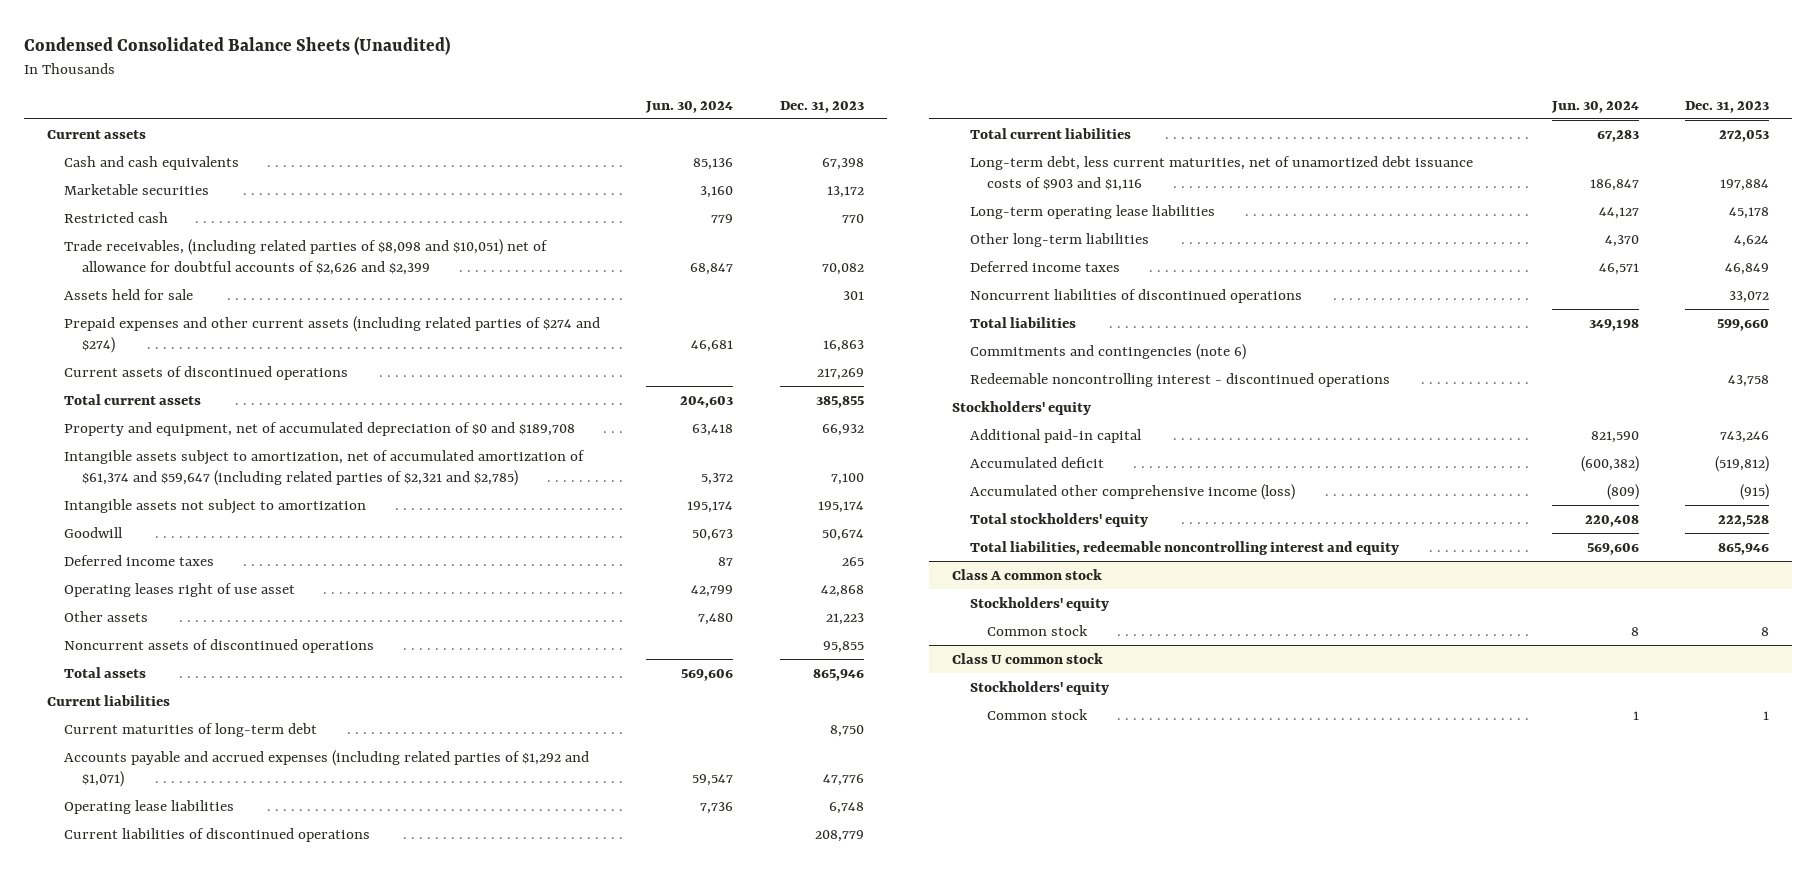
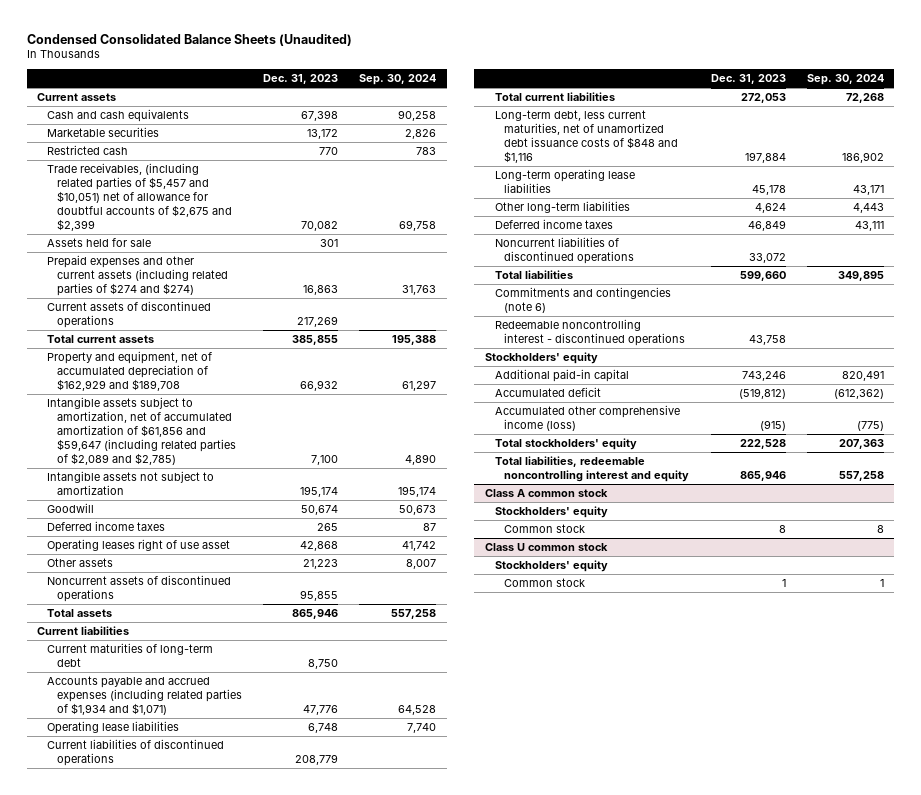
[645,100,734,113] Jun. 30, 2024 -> none
none -> [359,74,437,86] Sep. 30, 2024
[64,238,549,276] Trade receivables, (including related parties of $8,098 and $10,051) net of allowance for doubtful accounts of $2,626 and $2,399 -> [46,162,232,232] Trade receivables, (including related parties of $5,457 and $10,051) net of allowance for doubtful accounts of $2,675 and $2,399
[64,421,576,436] Property and equipment, net of accumulated depreciation of $0 and $189,708 -> [46,350,212,392] Property and equipment, net of accumulated depreciation of $162,929 and $189,708
[64,449,586,487] Intangible assets subject to amortization, net of accumulated amortization of $61,374 and $59,647 (including related parties of $2,321 and $2,785) -> [46,396,236,466] Intangible assets subject to amortization, net of accumulated amortization of $61,856 and $59,647 (including related parties of $2,089 and $2,785)
[64,749,590,788] Accounts payable and accrued expenses (including related parties of $1,292 and $1,071) -> [46,675,242,716] Accounts payable and accrued expenses (including related parties of $1,934 and $1,071)
[969,155,1473,192] Long-term debt, less current maturities, net of unamortized debt issuance costs of $903 and $1,116 -> [494,109,679,164] Long-term debt, less current maturities, net of unamortized debt issuance costs of $848 and $1,116

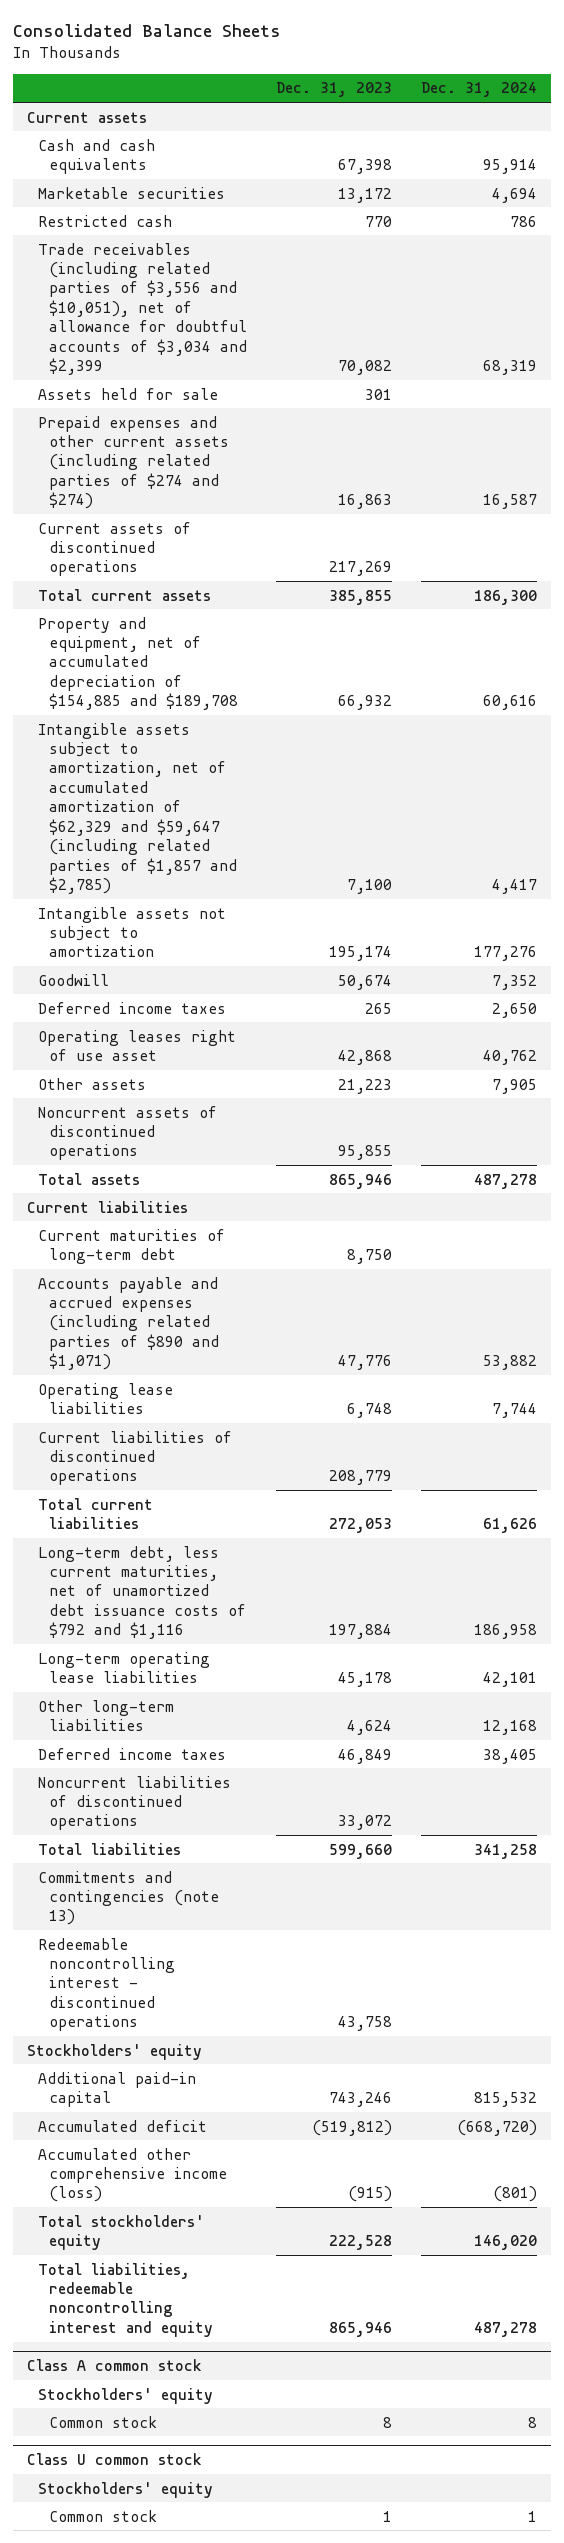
[26,33,352,46] Condensed Consolidated Balance Sheets (Unaudited) -> [13,24,282,38] Consolidated Balance Sheets
[359,74,437,86] Sep. 30, 2024 -> none
none -> [420,82,537,98] Dec. 31, 2024
[46,162,232,232] Trade receivables, (including related parties of $5,457 and $10,051) net of allowance for doubtful accounts of $2,675 and $2,399 -> [38,242,248,376] Trade receivables (including related parties of $3,556 and $10,051), net of allowance for doubtful accounts of $3,034 and $2,399
[46,350,212,392] Property and equipment, net of accumulated depreciation of $162,929 and $189,708 -> [38,616,239,711] Property and equipment, net of accumulated depreciation of $154,885 and $189,708
[46,396,236,466] Intangible assets subject to amortization, net of accumulated amortization of $61,856 and $59,647 (including related parties of $2,089 and $2,785) -> [38,722,238,895] Intangible assets subject to amortization, net of accumulated amortization of $62,329 and $59,647 (including related parties of $1,857 and $2,785)
[46,675,242,716] Accounts payable and accrued expenses (including related parties of $1,934 and $1,071) -> [38,1276,220,1371] Accounts payable and accrued expenses (including related parties of $890 and $1,071)
[494,109,679,164] Long-term debt, less current maturities, net of unamortized debt issuance costs of $848 and $1,116 -> [38,1545,247,1640] Long-term debt, less current maturities, net of unamortized debt issuance costs of $792 and $1,116
[494,286,671,313] Commitments and contingencies (note 6) -> [38,1870,220,1926] Commitments and contingencies (note 13)

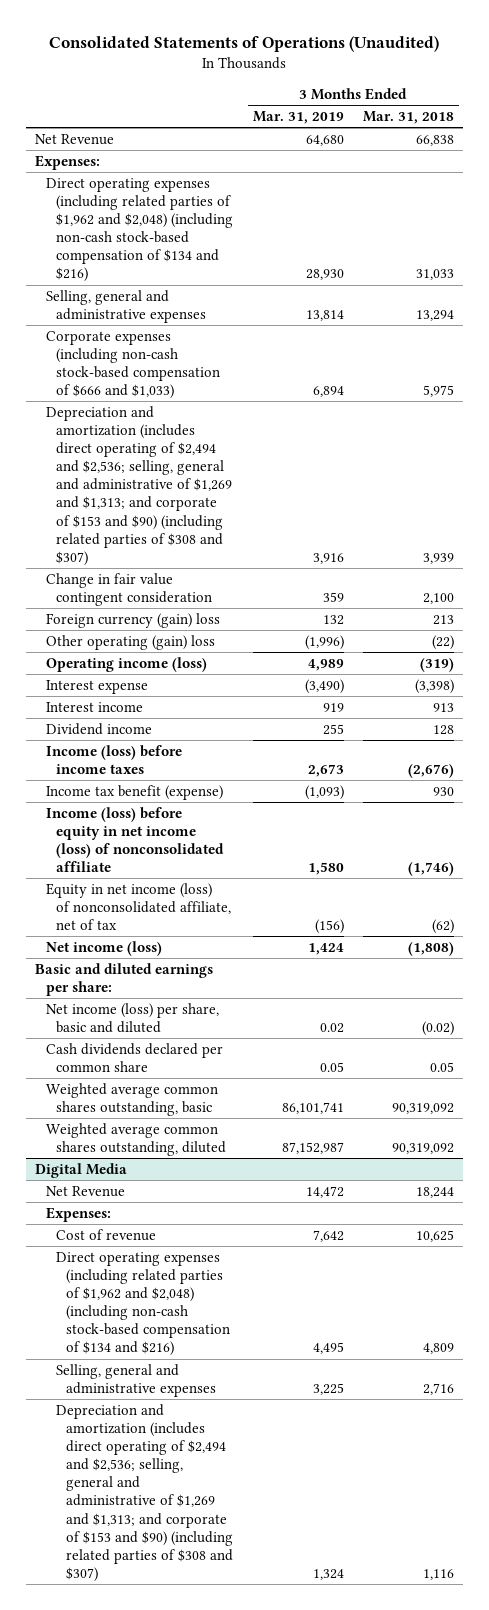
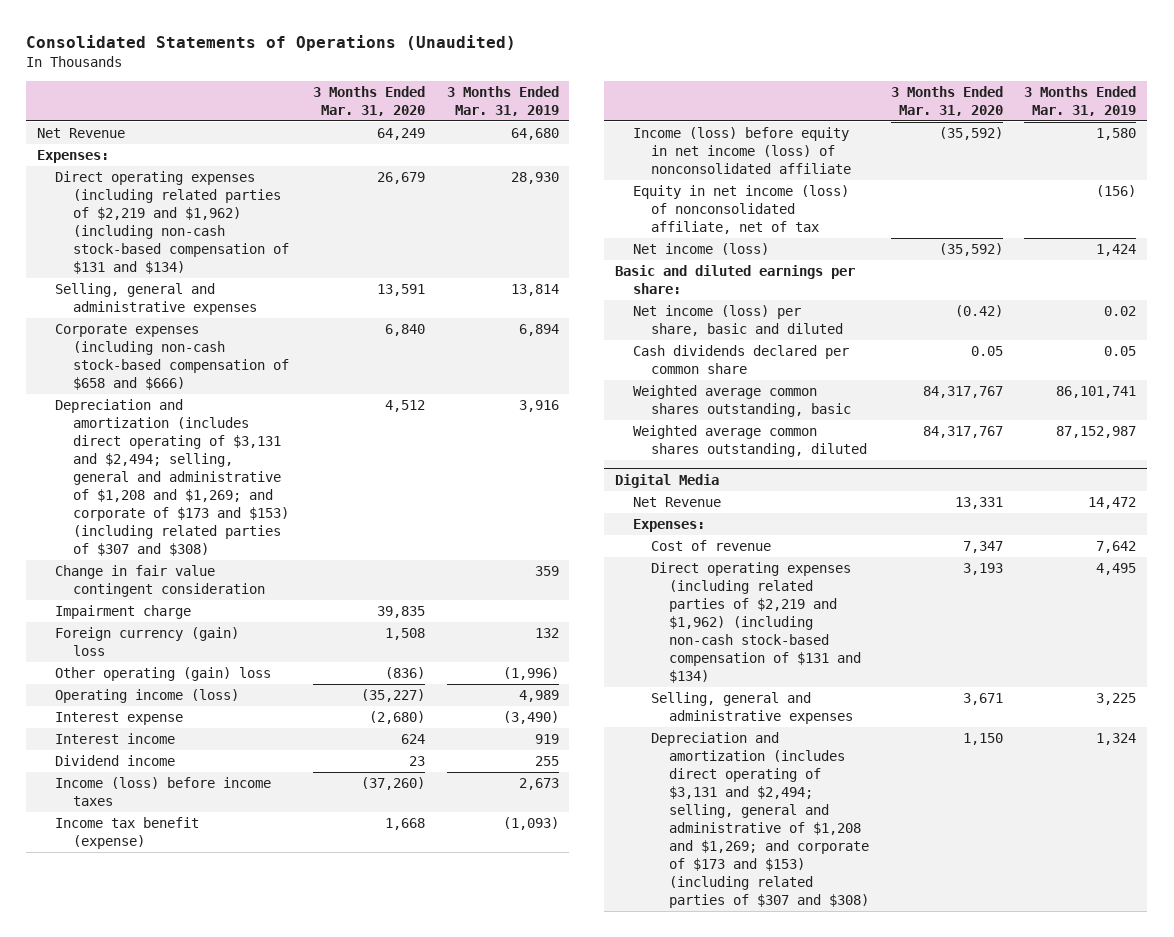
[362,111,454,125] Mar. 31, 2018 -> none
none -> [313,86,426,116] 3 Months Ended Mar. 31, 2020
[45,177,233,283] Direct operating expenses (including related parties of $1,962 and $2,048) (including non-cash stock-based compensation of $134 and $216) -> [55,171,290,274] Direct operating expenses (including related parties of $2,219 and $1,962) (including non-cash stock-based compensation of $131 and $134)
[45,330,220,400] Corporate expenses (including non-cash stock-based compensation of $666 and $1,033) -> [55,324,290,390] Corporate expenses (including non-cash stock-based compensation of $658 and $666)
[45,405,232,566] Depreciation and amortization (includes direct operating of $2,494 and $2,536; selling, general and administrative of $1,269 and $1,313; and corporate of $153 and $90) (including related parties of $308 and $307) -> [55,399,290,556] Depreciation and amortization (includes direct operating of $3,131 and $2,494; selling, general and administrative of $1,208 and $1,269; and corporate of $173 and $153) (including related parties of $307 and $308)
none -> [55,605,192,620] Impairment charge
[55,1251,231,1357] Direct operating expenses (including related parties of $1,962 and $2,048) (including non-cash stock-based compensation of $134 and $216) -> [651,562,862,683] Direct operating expenses (including related parties of $2,219 and $1,962) (including non-cash stock-based compensation of $131 and $134)
[55,1403,234,1582] Depreciation and amortization (includes direct operating of $2,494 and $2,536; selling, general and administrative of $1,269 and $1,313; and corporate of $153 and $90) (including related parties of $308 and $307) -> [651,732,870,908] Depreciation and amortization (includes direct operating of $3,131 and $2,494; selling, general and administrative of $1,208 and $1,269; and corporate of $173 and $153) (including related parties of $307 and $308)

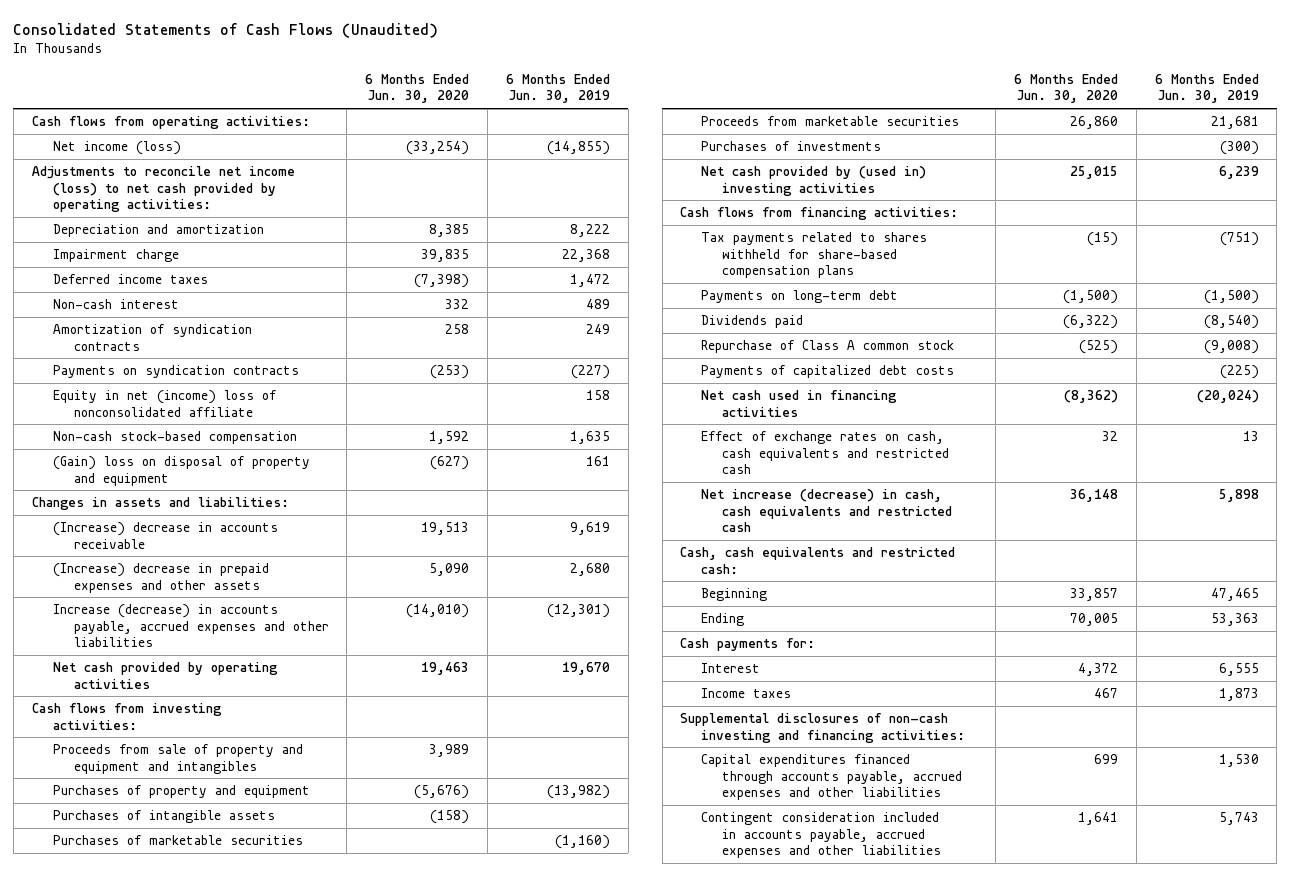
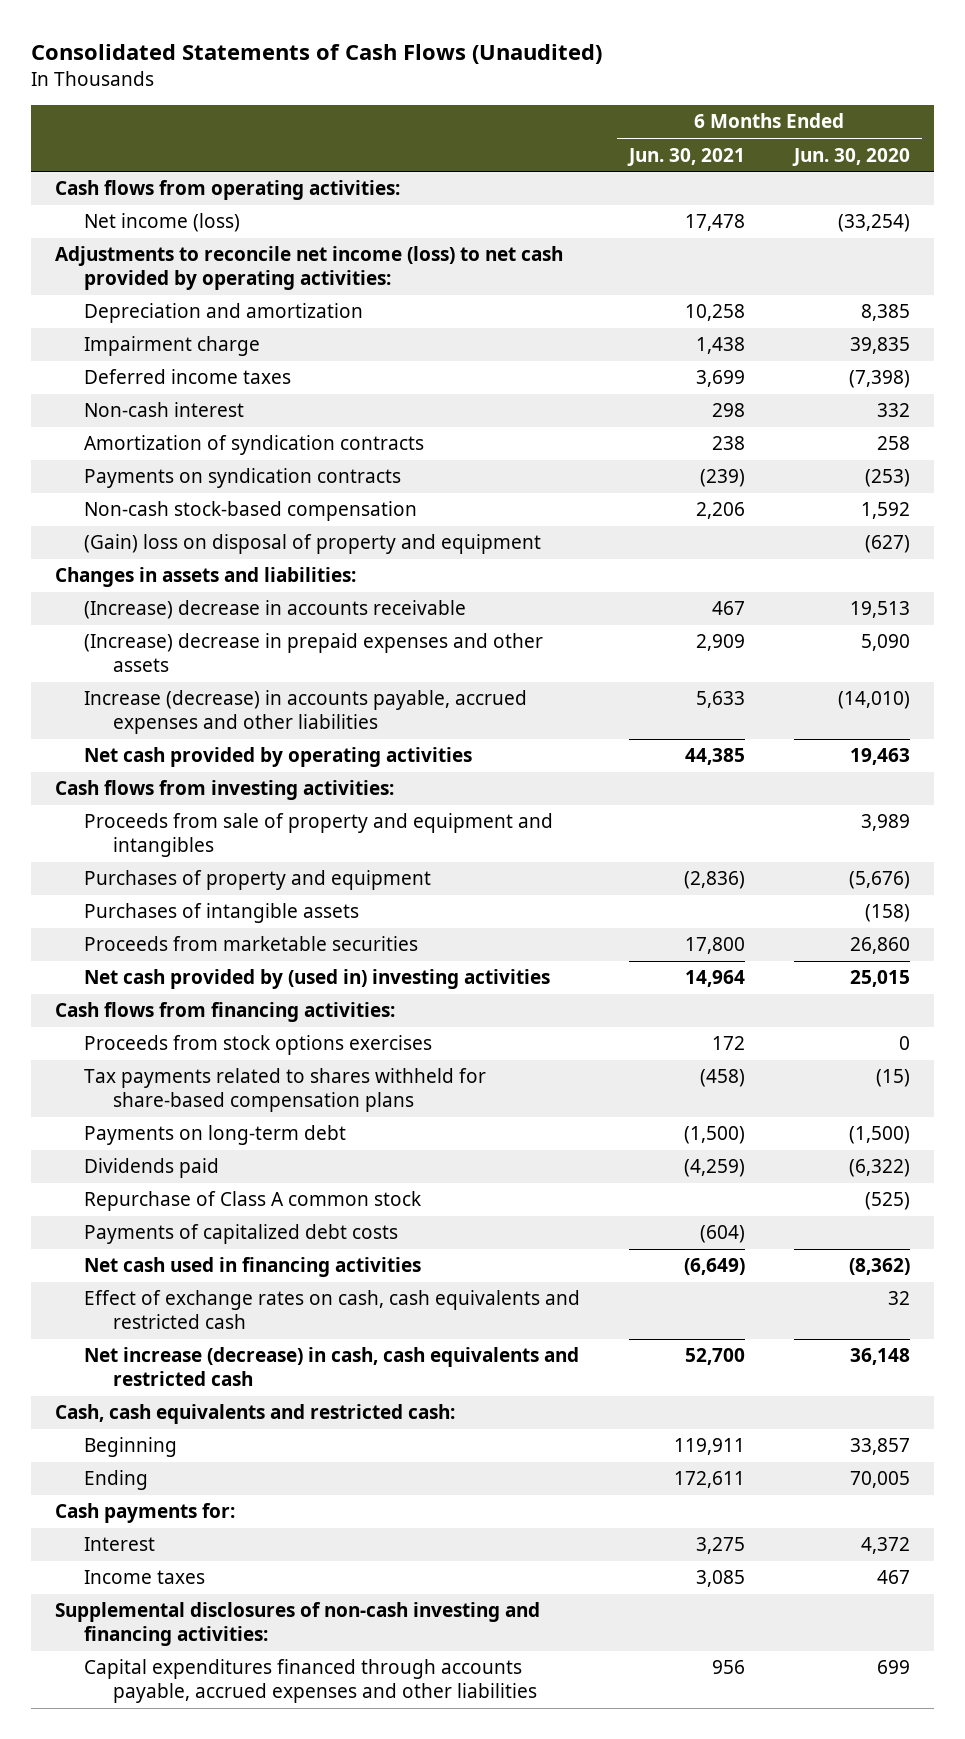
[505,74,610,104] 6 Months Ended Jun. 30, 2019 -> none
none -> [626,147,745,166] Jun. 30, 2021
[52,390,276,417] Equity in net (income) loss of nonconsolidated affiliate -> none
[52,835,303,846] Purchases of marketable securities -> none
[701,141,882,152] Purchases of investments -> none
none -> [84,1035,433,1056] Proceeds from stock options exercises
[701,812,942,858] Contingent consideration included in accounts payable, accrued expenses and other liabilities -> none

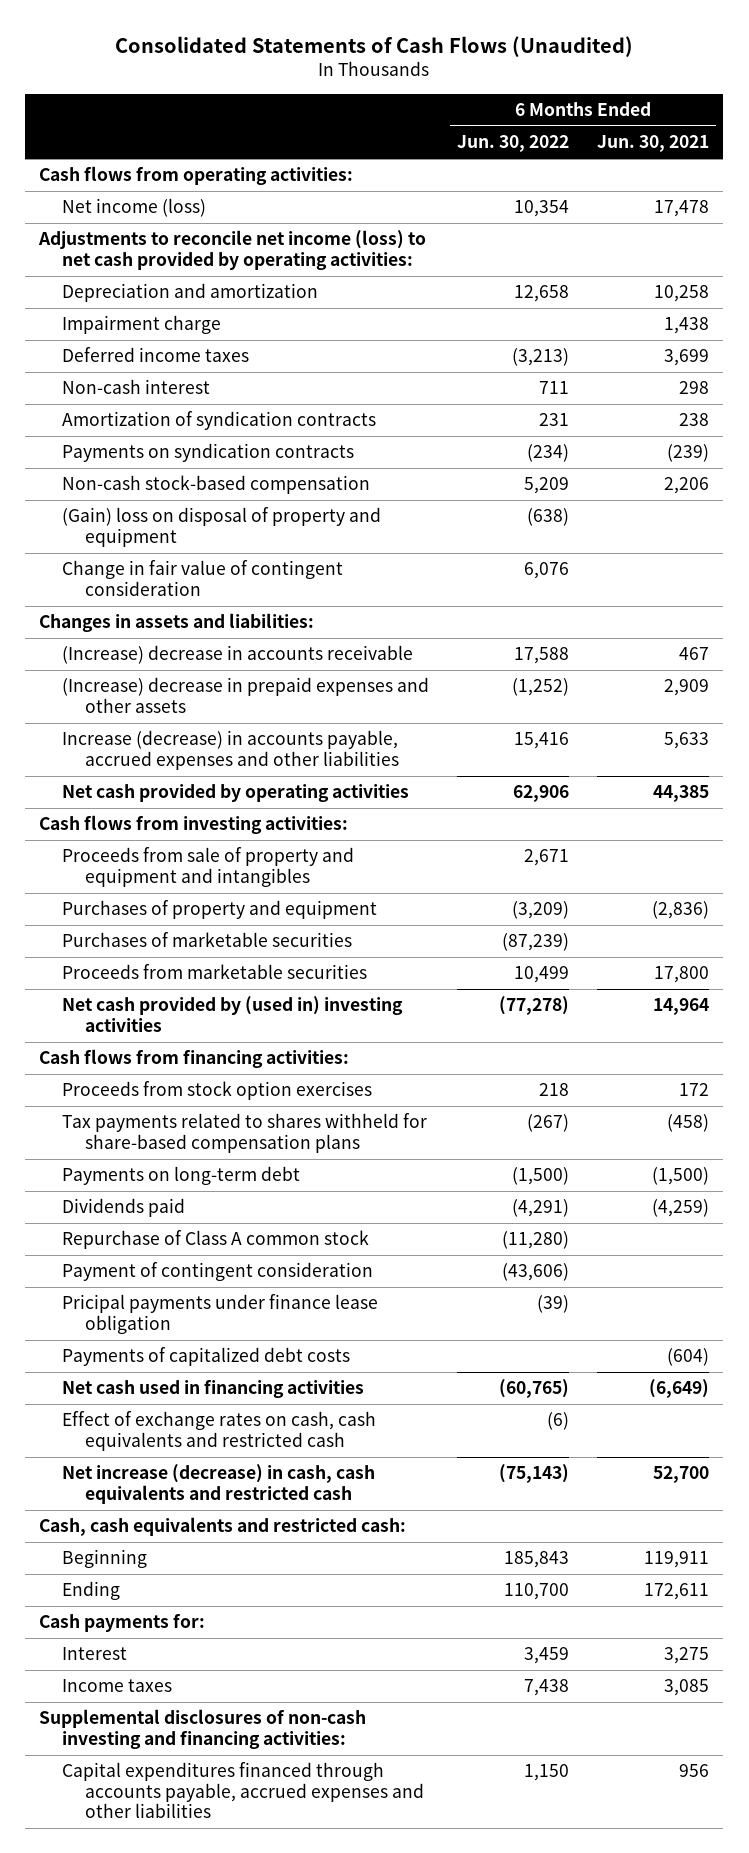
[791,147,910,166] Jun. 30, 2020 -> none
none -> [457,135,570,153] Jun. 30, 2022
none -> [62,560,344,596] Change in fair value of contingent consideration
[84,903,360,924] Purchases of intangible assets -> none
none -> [62,932,353,948] Purchases of marketable securities
[84,1035,433,1056] Proceeds from stock options exercises -> [62,1081,373,1101] Proceeds from stock option exercises
none -> [62,1262,374,1282] Payment of contingent consideration
none -> [62,1294,379,1334] Pricipal payments under finance lease obligation

